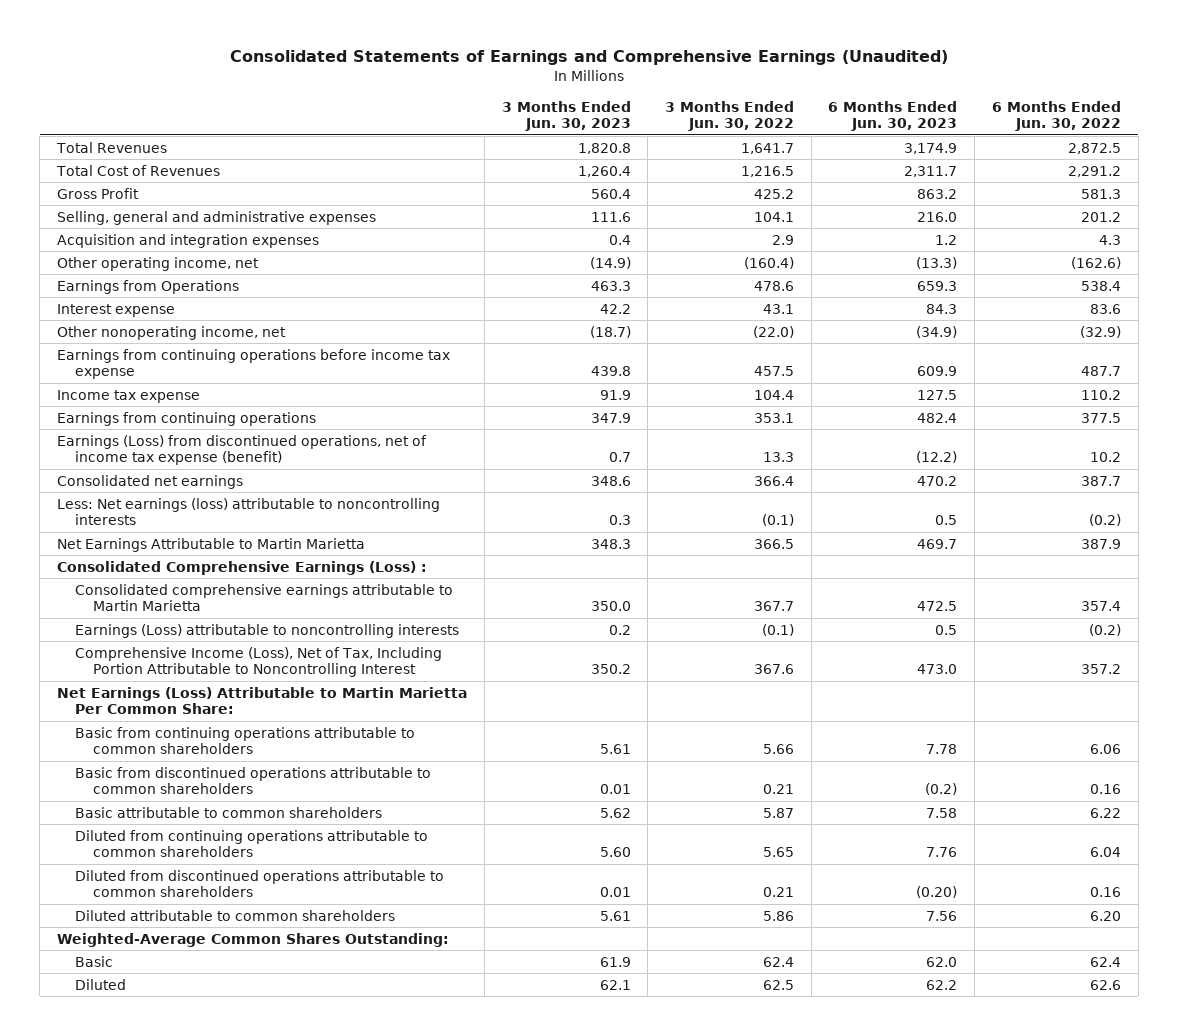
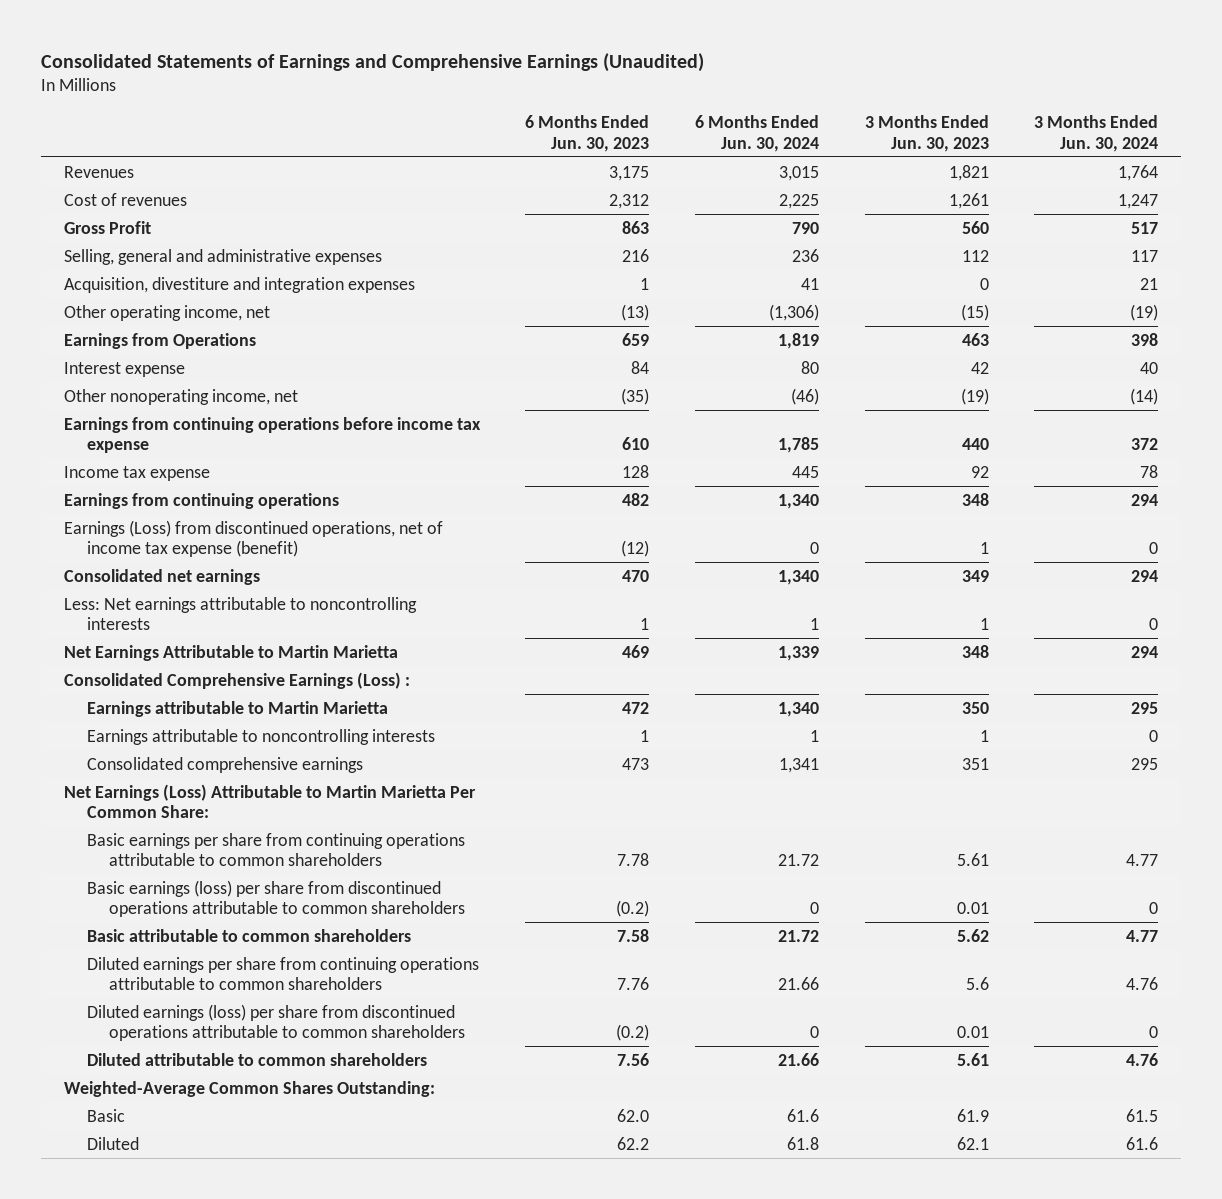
[664,100,794,132] 3 Months Ended Jun. 30, 2022 -> none
[991,100,1121,132] 6 Months Ended Jun. 30, 2022 -> none
none -> [695,115,820,152] 6 Months Ended Jun. 30, 2024
none -> [1034,115,1159,152] 3 Months Ended Jun. 30, 2024
[56,141,168,153] Total Revenues -> [63,165,134,178] Revenues
[577,142,631,154] 1,820.8 -> [948,164,989,181] 1,821
[904,142,958,154] 3,174.9 -> [609,165,650,181] 3,175
[56,164,221,176] Total Cost of Revenues -> [63,192,187,206] Cost of revenues
[577,165,631,177] 1,260.4 -> [948,192,989,209] 1,261
[904,165,958,177] 2,311.7 -> [609,193,650,209] 2,312
[590,188,631,199] 560.4 -> [961,220,989,234] 560
[917,188,958,199] 863.2 -> [622,220,650,234] 863
[590,211,631,222] 111.6 -> [961,249,989,262] 112
[917,211,958,222] 216.0 -> [622,248,650,262] 216
[57,233,320,248] Acquisition and integration expenses -> [63,276,415,293] Acquisition, divestiture and integration expenses
[608,234,631,245] 0.4 -> [979,277,989,290] 0
[935,234,958,245] 1.2 -> [640,277,650,290] 1
[589,256,631,269] (14.9) -> [960,303,989,321] (15)
[916,256,958,269] (13.3) -> [621,303,650,321] (13)
[590,280,631,291] 463.3 -> [961,332,989,346] 463
[917,280,958,291] 659.3 -> [622,332,650,346] 659
[599,303,631,314] 42.2 -> [970,361,989,374] 42
[926,303,958,314] 84.3 -> [631,360,650,374] 84
[589,325,631,338] (18.7) -> [960,387,989,405] (19)
[916,325,958,338] (34.9) -> [621,387,650,405] (35)
[590,366,631,377] 439.8 -> [961,437,989,450] 440
[917,366,958,377] 609.9 -> [622,436,650,450] 610
[599,389,631,400] 91.9 -> [970,465,989,478] 92
[917,389,958,400] 127.5 -> [622,464,650,478] 128
[590,412,631,423] 347.9 -> [961,492,989,506] 348
[917,412,958,423] 482.4 -> [622,492,650,506] 482
[608,452,631,463] 0.7 -> [979,541,989,554] 1
[916,451,958,464] (12.2) -> [621,539,650,557] (12)
[590,475,631,486] 348.6 -> [961,569,989,582] 349
[917,475,958,486] 470.2 -> [622,569,650,582] 470
[57,497,441,526] Less: Net earnings (loss) attributable to noncontrolling interests -> [63,596,417,630] Less: Net earnings attributable to noncontrolling interests
[608,515,631,526] 0.3 -> [979,617,989,630] 1
[935,515,958,526] 0.5 -> [640,617,650,630] 1
[590,538,631,549] 348.3 -> [961,644,989,658] 348
[917,538,958,549] 469.7 -> [622,644,650,658] 469
[75,646,443,678] Comprehensive Income (Loss), Net of Tax, Including Portion Attributable to Noncontrolling Interest -> none
[75,583,454,612] Consolidated comprehensive earnings attributable to Martin Marietta -> [86,700,388,717] Earnings attributable to Martin Marietta
[590,601,631,612] 350.0 -> [961,701,989,714] 350
[917,601,958,612] 472.5 -> [622,701,650,714] 472
[75,623,460,638] Earnings (Loss) attributable to noncontrolling interests -> [86,728,435,745] Earnings attributable to noncontrolling interests
[608,624,631,635] 0.2 -> [979,729,989,742] 1
[935,624,958,635] 0.5 -> [640,729,650,742] 1
none -> [86,756,363,773] Consolidated comprehensive earnings
[75,726,416,755] Basic from continuing operations attributable to common shareholders -> [86,832,465,866] Basic earnings per share from continuing operations attributable to common shareholders
[75,766,432,795] Basic from discontinued operations attributable to common shareholders -> [86,879,466,917] Basic earnings (loss) per share from discontinued operations attributable to common shareholders
[75,829,429,858] Diluted from continuing operations attributable to common shareholders -> [86,956,479,990] Diluted earnings per share from continuing operations attributable to common shareholders
[599,847,631,858] 5.60 -> [965,976,989,990] 5.6
[75,869,445,898] Diluted from discontinued operations attributable to common shareholders -> [86,1003,466,1041] Diluted earnings (loss) per share from discontinued operations attributable to common shareholders
[916,886,958,899] (0.20) -> [616,1023,650,1041] (0.2)

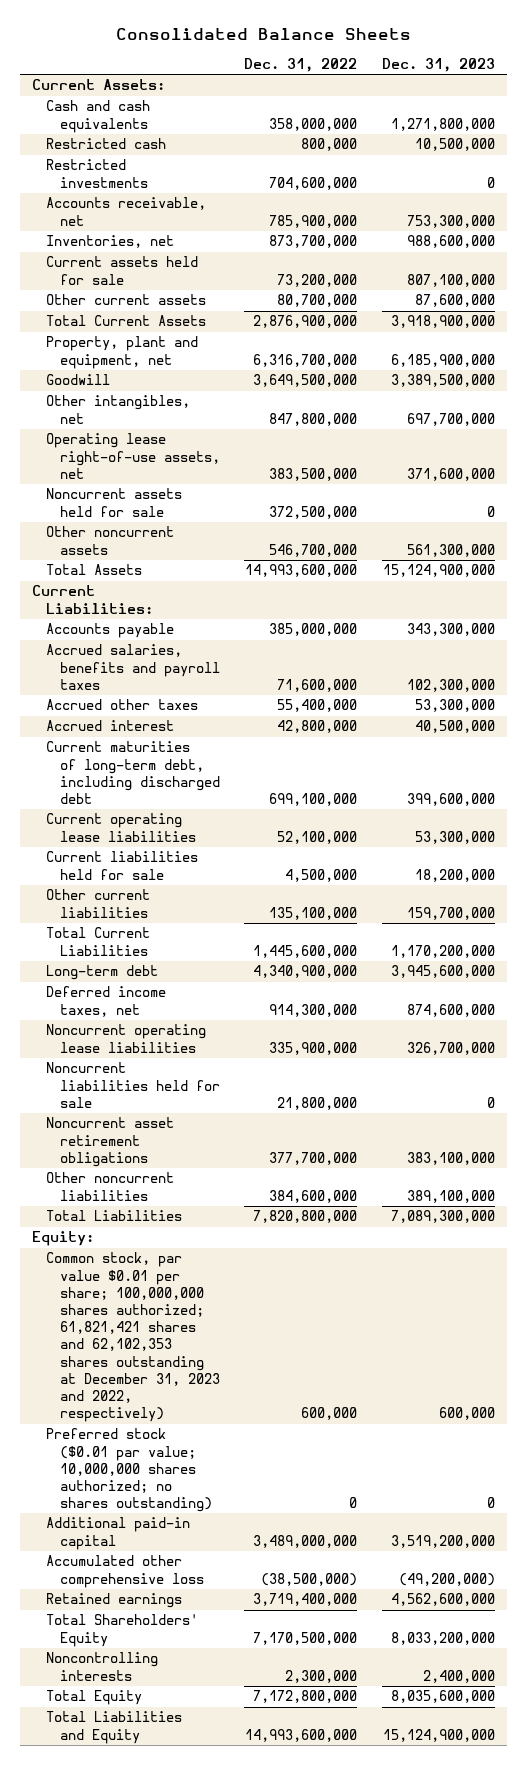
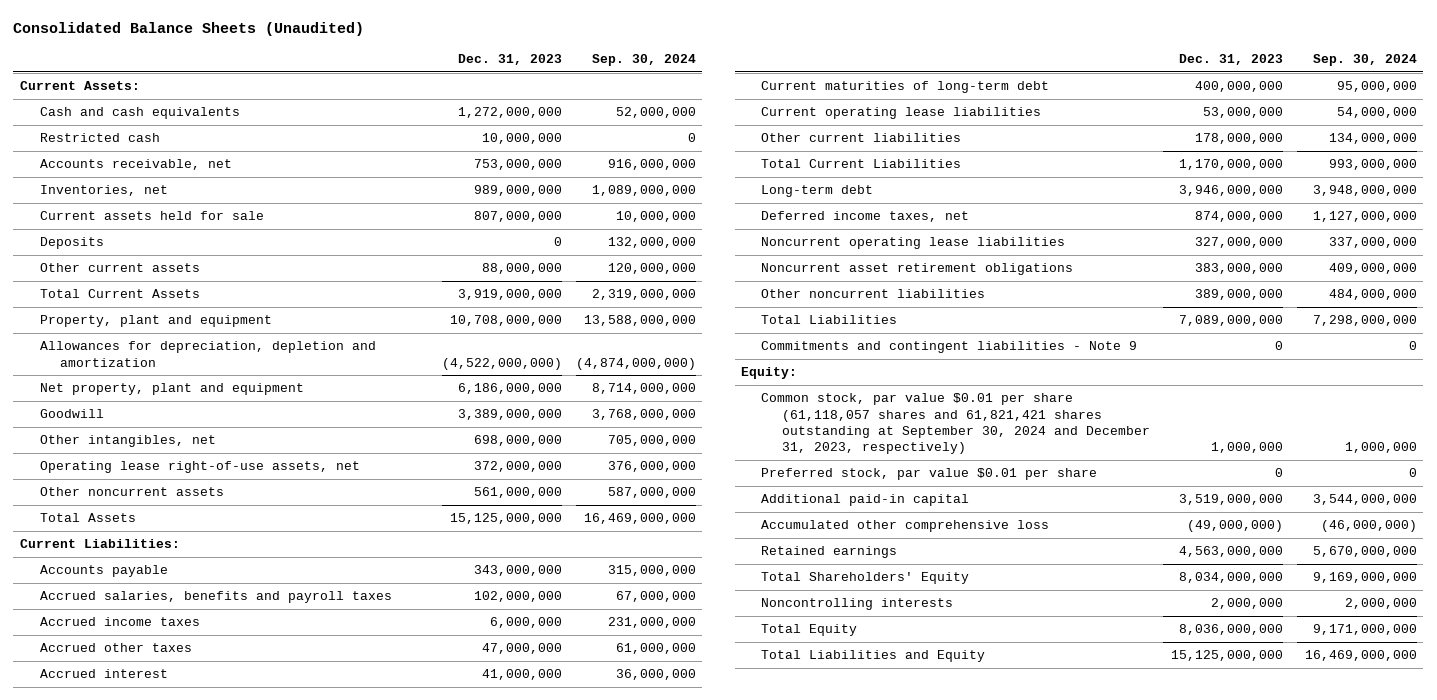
[115,28,411,41] Consolidated Balance Sheets -> [13,22,365,37] Consolidated Balance Sheets (Unaudited)
[244,58,358,73] Dec. 31, 2022 -> none
none -> [591,54,696,67] Sep. 30, 2024
[45,159,148,188] Restricted investments -> none
[45,488,182,517] Noncurrent assets held for sale -> none
[391,117,496,131] 1,271,800,000 -> [457,107,562,119] 1,272,000,000
[415,138,496,152] 10,500,000 -> [481,133,562,145] 10,000,000
[407,214,496,228] 753,300,000 -> [473,159,562,171] 753,000,000
[407,235,496,249] 988,600,000 -> [473,185,562,197] 989,000,000
[407,273,496,287] 807,100,000 -> [473,211,562,223] 807,000,000
none -> [40,237,105,250] Deposits
[415,294,496,308] 87,600,000 -> [481,263,562,275] 88,000,000
[391,315,496,329] 3,918,900,000 -> [457,289,562,301] 3,919,000,000
none -> [40,315,273,328] Property, plant and equipment
none -> [40,341,377,367] Allowances for depreciation, depletion and amortization
[45,336,198,369] Property, plant and equipment, net -> [40,383,305,396] Net property, plant and equipment
[391,353,496,367] 6,185,900,000 -> [457,383,562,395] 6,186,000,000
[391,374,496,388] 3,389,500,000 -> [457,409,562,421] 3,389,000,000
[407,412,496,426] 697,700,000 -> [473,435,562,447] 698,000,000
[407,467,496,481] 371,600,000 -> [473,461,562,473] 372,000,000
[407,543,496,557] 561,300,000 -> [473,487,562,499] 561,000,000
[383,564,496,578] 15,124,900,000 -> [449,513,562,525] 15,125,000,000
[45,851,198,880] Current liabilities held for sale -> none
[45,1062,220,1108] Noncurrent liabilities held for sale -> none
[407,623,496,637] 343,300,000 -> [473,565,562,577] 343,000,000
[407,678,496,692] 102,300,000 -> [473,591,562,603] 102,000,000
none -> [40,617,201,627] Accrued income taxes
[415,699,496,713] 53,300,000 -> [481,643,562,655] 47,000,000
[415,720,496,734] 40,500,000 -> [481,669,562,681] 41,000,000
[45,741,220,805] Current maturities of long-term debt, including discharged debt -> [761,81,1050,94] Current maturities of long-term debt
[407,793,496,807] 399,600,000 -> [1195,81,1284,93] 400,000,000
[415,830,496,844] 53,300,000 -> [1203,107,1284,119] 53,000,000
[407,906,496,920] 159,700,000 -> [1195,133,1284,145] 178,000,000
[391,944,496,958] 1,170,200,000 -> [1179,159,1284,171] 1,170,000,000
[391,965,496,979] 3,945,600,000 -> [1179,185,1284,197] 3,946,000,000
[407,1003,496,1017] 874,600,000 -> [1195,211,1284,223] 874,000,000
[407,1041,496,1055] 326,700,000 -> [1195,237,1284,249] 327,000,000
[407,1151,496,1165] 383,100,000 -> [1195,263,1284,275] 383,000,000
[407,1189,496,1203] 389,100,000 -> [1195,289,1284,301] 389,000,000
[391,1210,496,1224] 7,089,300,000 -> [1179,315,1284,327] 7,089,000,000
none -> [761,341,1138,354] Commitments and contingent liabilities - Note 9
[45,1252,220,1423] Common stock, par value $0.01 per share; 100,000,000 shares authorized; 61,821,421 shares and 62,102,353 shares outstanding at December 31, 2023 and 2022, respectively) -> [761,393,1150,455] Common stock, par value $0.01 per share (61,118,057 shares and 61,821,421 shares outstanding at September 30, 2024 and December 31, 2023, respectively)
[439,1407,496,1421] 600,000 -> [1211,442,1284,454] 1,000,000
[45,1428,212,1513] Preferred stock ($0.01 par value; 10,000,000 shares authorized; no shares outstanding) -> [761,468,1098,481] Preferred stock, par value $0.01 per share
[391,1534,496,1548] 3,519,200,000 -> [1179,494,1284,506] 3,519,000,000
[399,1572,496,1586] (49,200,000) -> [1187,520,1284,533] (49,000,000)
[391,1593,496,1607] 4,562,600,000 -> [1179,546,1284,558] 4,563,000,000
[391,1631,496,1645] 8,033,200,000 -> [1179,572,1284,584] 8,034,000,000
[423,1669,496,1683] 2,400,000 -> [1211,598,1284,610] 2,000,000
[391,1690,496,1704] 8,035,600,000 -> [1179,624,1284,636] 8,036,000,000
[383,1728,496,1742] 15,124,900,000 -> [1171,650,1284,662] 15,125,000,000

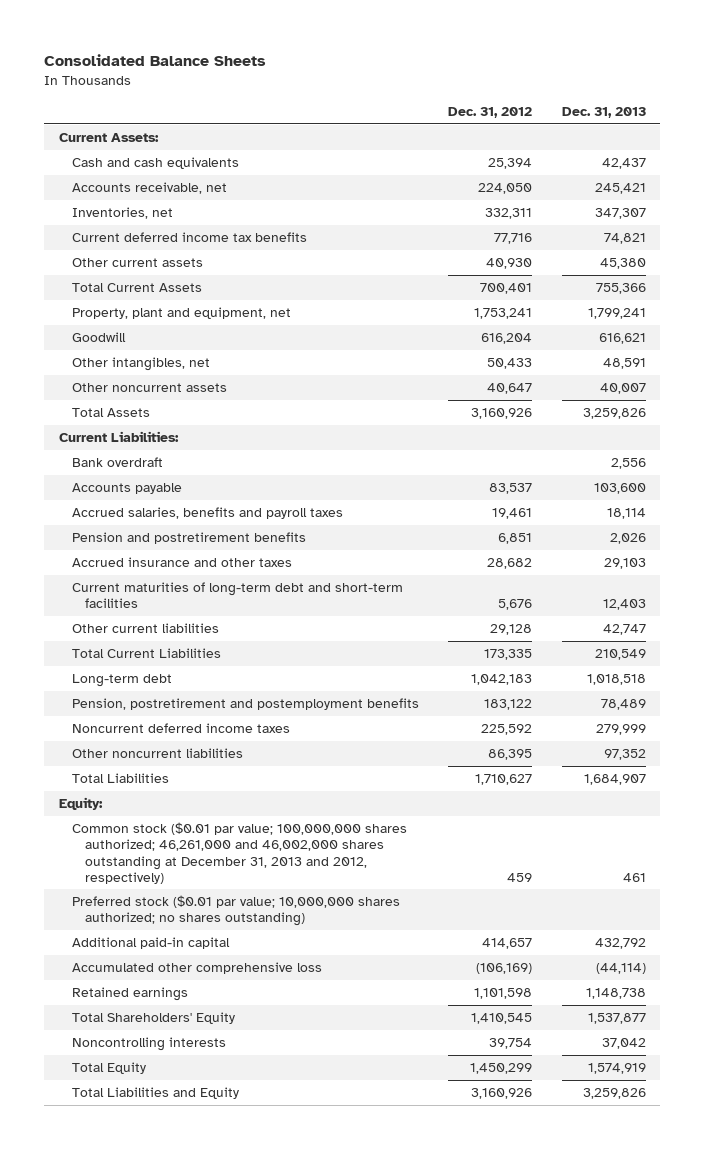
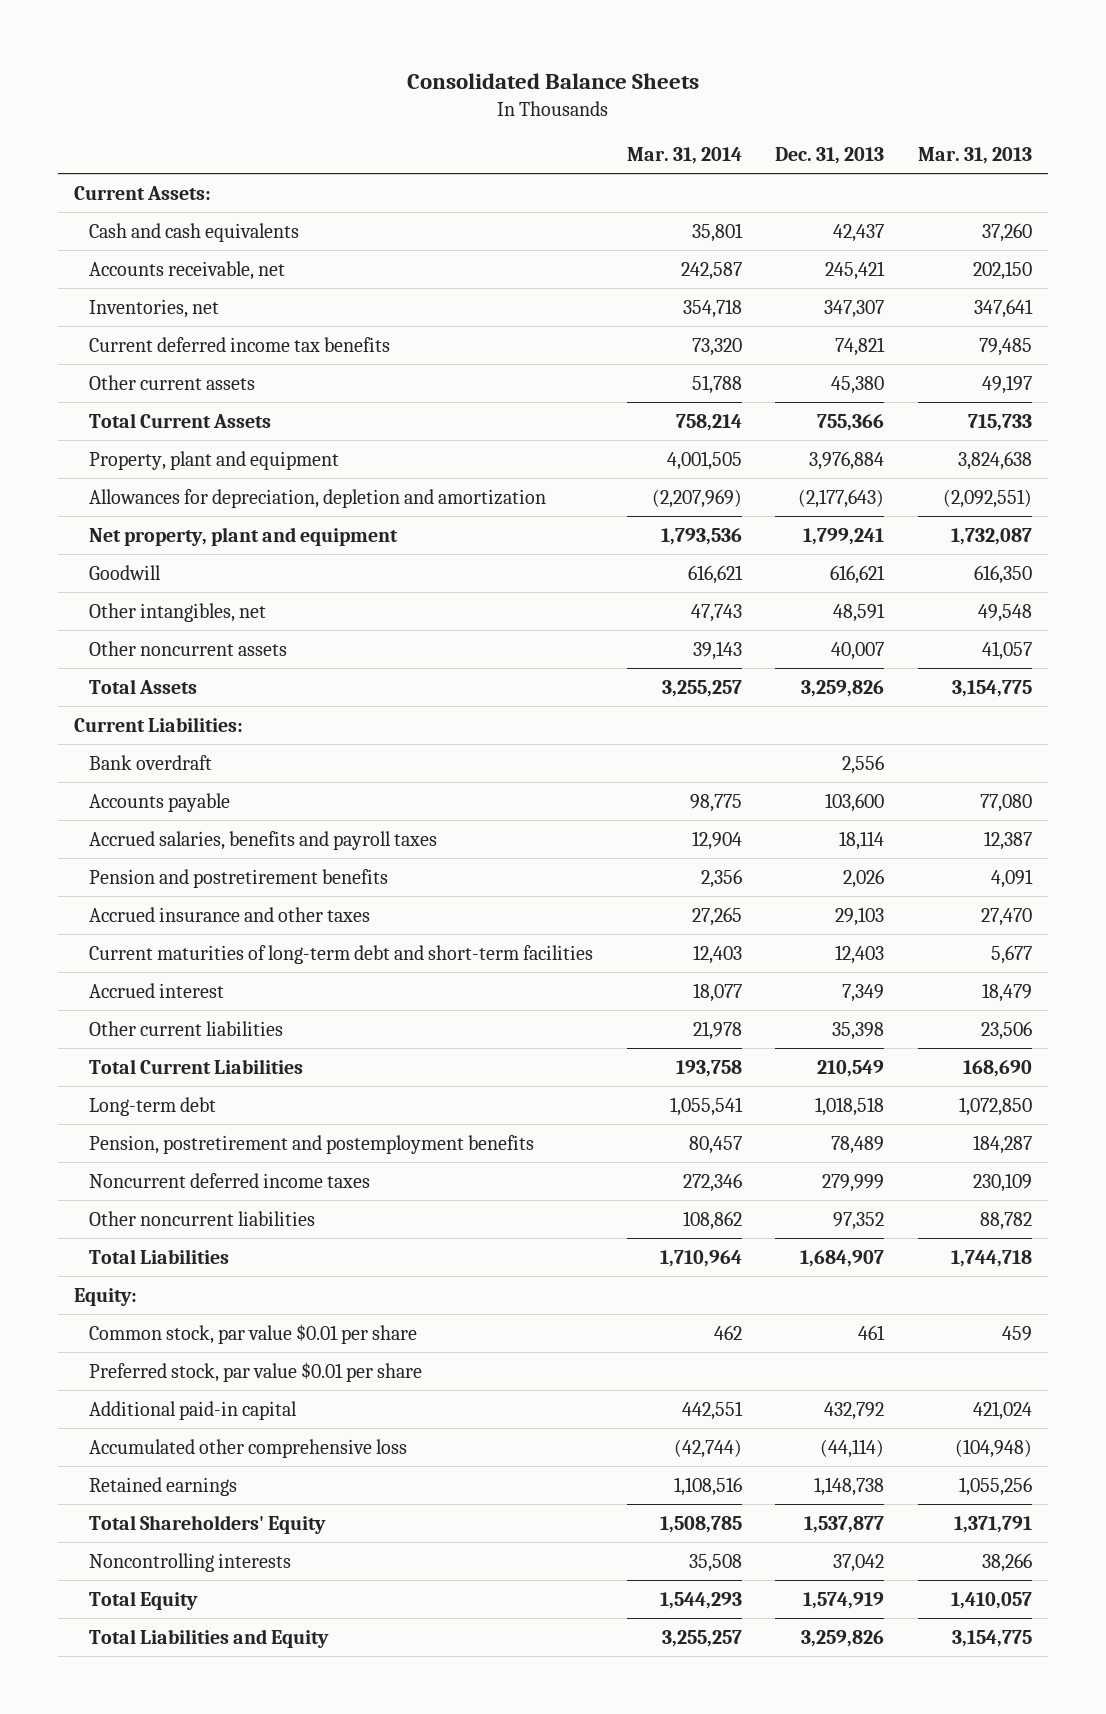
[448,107,533,119] Dec. 31, 2012 -> none
none -> [626,147,742,165] Mar. 31, 2014
none -> [917,147,1032,165] Mar. 31, 2013
none -> [89,450,340,470] Property, plant and equipment
none -> [89,488,547,508] Allowances for depreciation, depletion and amortization
[71,307,291,320] Property, plant and equipment, net -> [89,526,399,546] Net property, plant and equipment
none -> [89,982,225,998] Accrued interest
[602,624,646,636] 42,747 -> [832,1021,885,1040] 35,398
[71,822,407,884] Common stock ($0.01 par value; 100,000,000 shares authorized; 46,261,000 and 46,002,000 shares outstanding at December 31, 2013 and 2012, respectively) -> [89,1323,418,1344] Common stock, par value $0.01 per share
[71,895,400,927] Preferred stock ($0.01 par value; 10,000,000 shares authorized; no shares outstanding) -> [89,1361,423,1382] Preferred stock, par value $0.01 per share

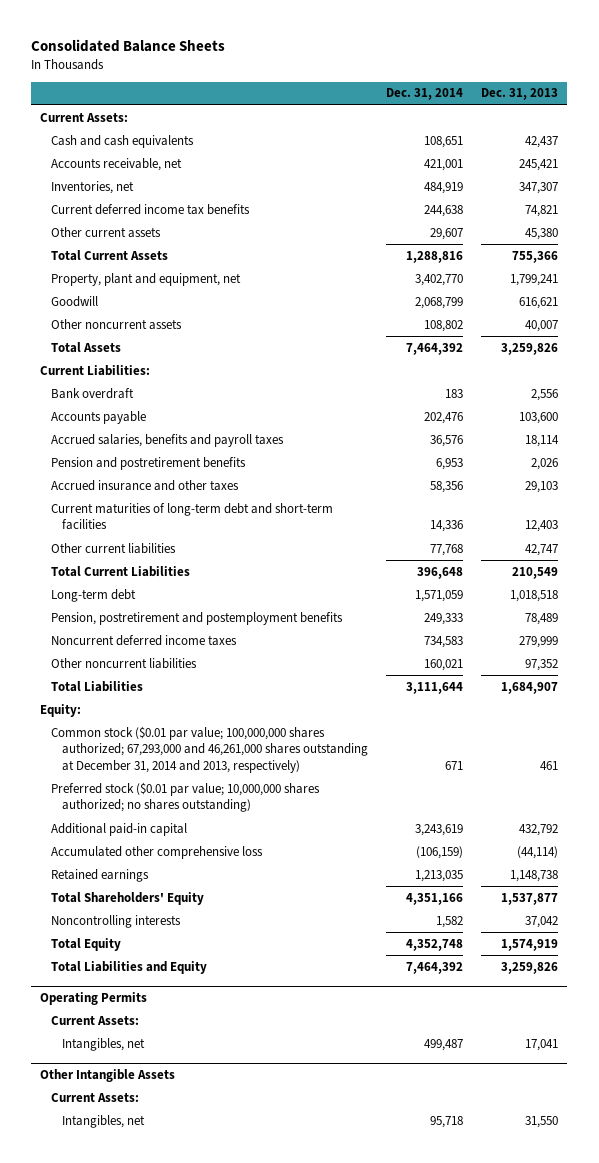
[626,147,742,165] Mar. 31, 2014 -> none
[917,147,1032,165] Mar. 31, 2013 -> none
none -> [386,88,464,101] Dec. 31, 2014
[89,450,340,470] Property, plant and equipment -> none
[89,488,547,508] Allowances for depreciation, depletion and amortization -> none
[89,526,399,546] Net property, plant and equipment -> [51,272,242,286] Property, plant and equipment, net
[89,602,267,622] Other intangibles, net -> none
[89,982,225,998] Accrued interest -> none
[832,1021,885,1040] 35,398 -> [525,543,559,556] 42,747
[89,1323,418,1344] Common stock, par value $0.01 per share -> [51,725,368,774] Common stock ($0.01 par value; 100,000,000 shares authorized; 67,293,000 and 46,261,000 shares outstanding at December 31, 2014 and 2013, respectively)
[89,1361,423,1382] Preferred stock, par value $0.01 per share -> [51,781,321,813] Preferred stock ($0.01 par value; 10,000,000 shares authorized; no shares outstanding)
none -> [40,992,148,1006] Operating Permits
none -> [51,1015,140,1025] Current Assets:
none -> [61,1037,145,1051] Intangibles, net
none -> [40,1069,176,1083] Other Intangible Assets
none -> [51,1092,140,1102] Current Assets:
none -> [61,1114,145,1128] Intangibles, net

